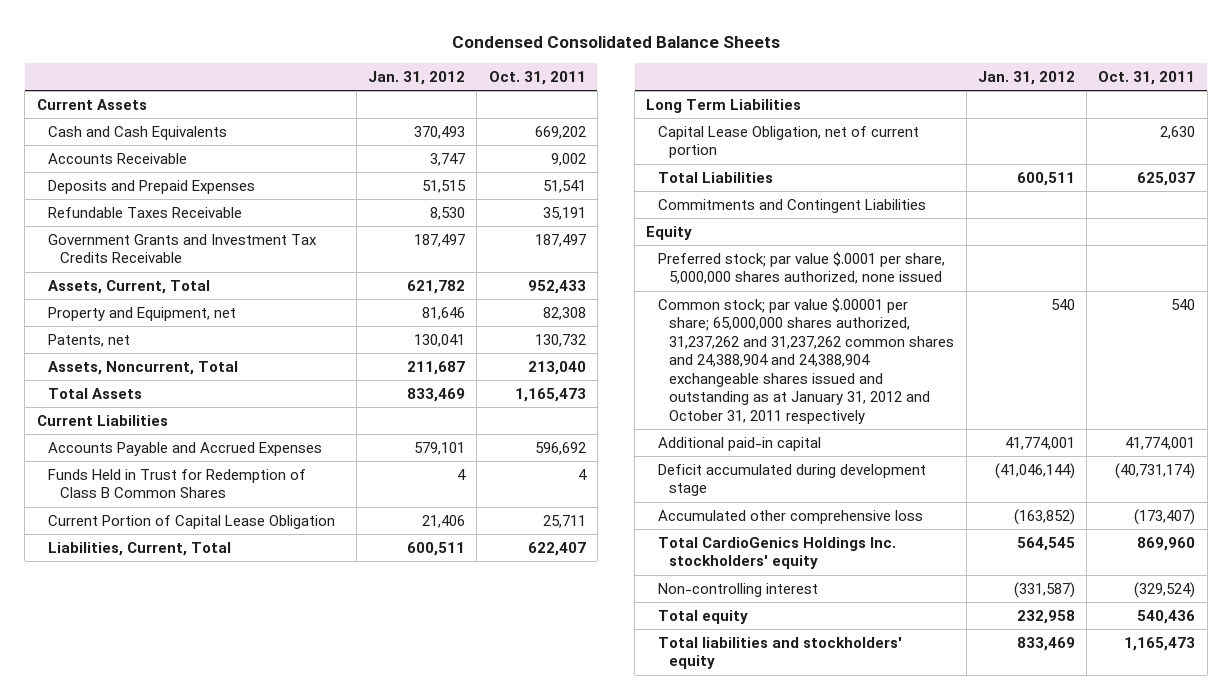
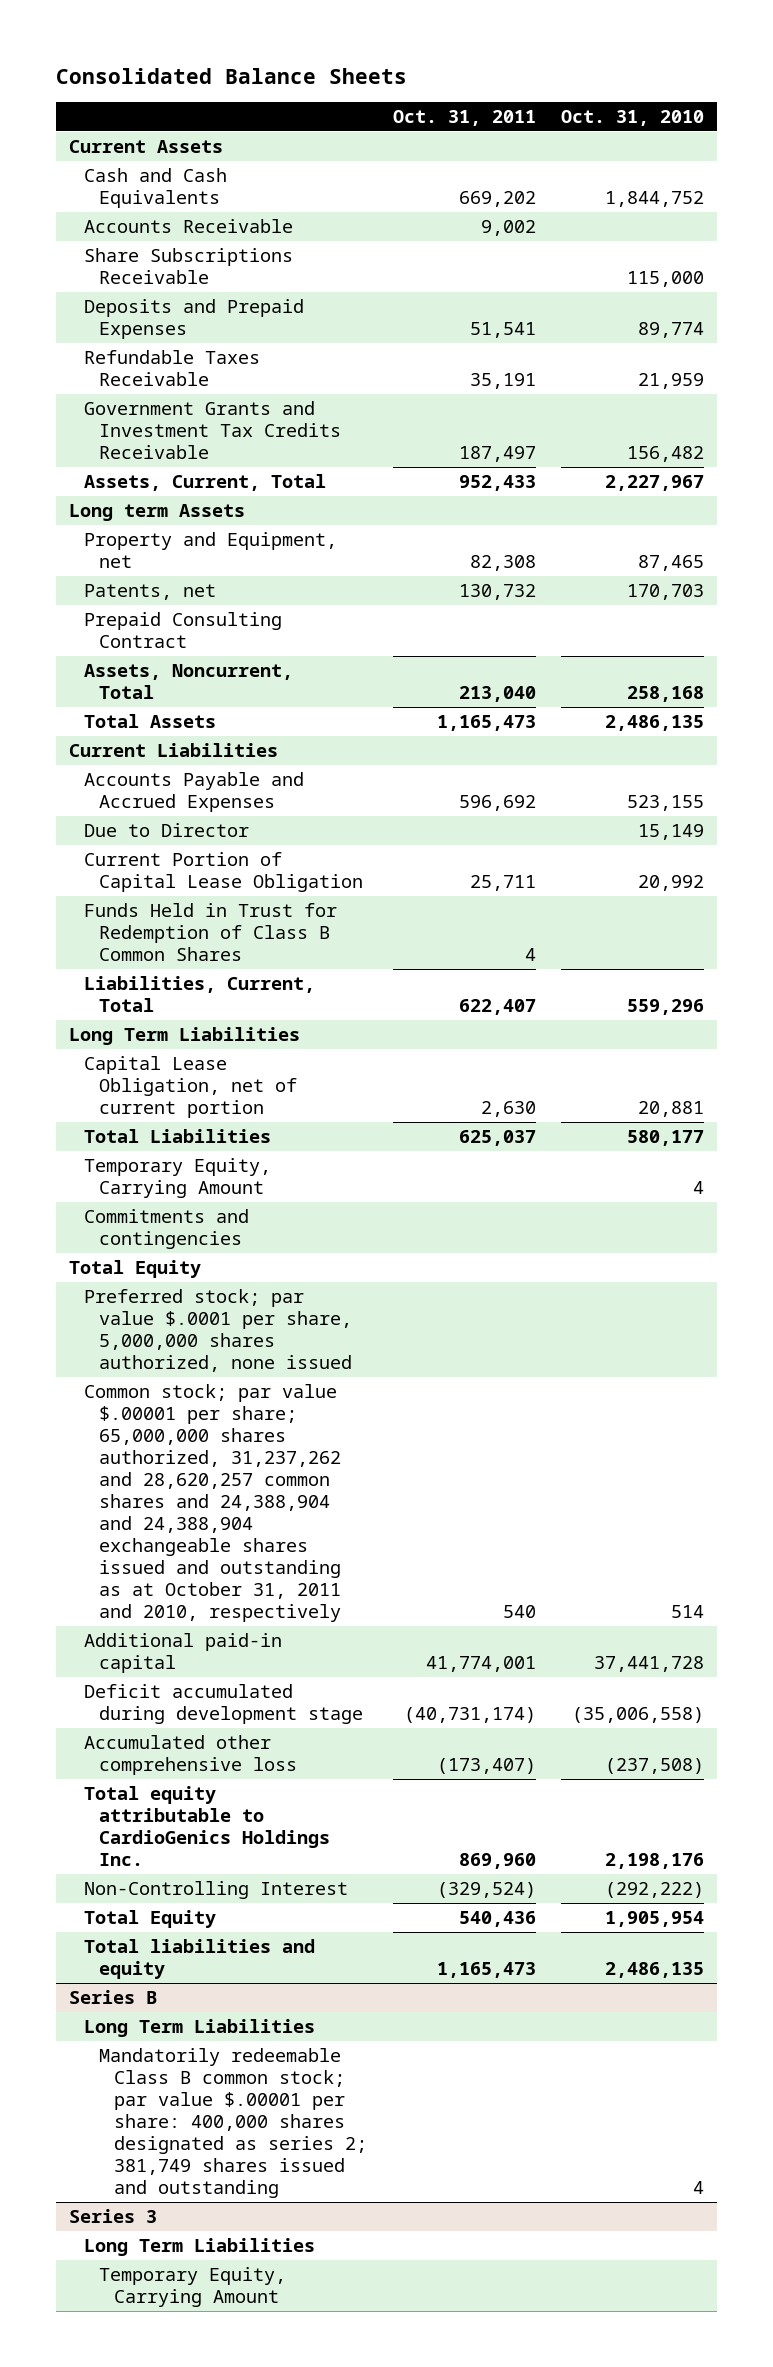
[451,35,780,48] Condensed Consolidated Balance Sheets -> [55,67,407,84] Consolidated Balance Sheets
[368,70,466,85] Jan. 31, 2012 -> none
none -> [561,110,705,127] Oct. 31, 2010
none -> [83,247,293,284] Share Subscriptions Receivable
none -> [68,503,245,521] Long term Assets
none -> [83,611,282,648] Prepaid Consulting Contract
none -> [83,822,249,837] Due to Director
[48,468,307,499] Funds Held in Trust for Redemption of Class B Common Shares -> [83,902,337,961] Funds Held in Trust for Redemption of Class B Common Shares
none -> [83,1157,271,1198] Temporary Equity, Carrying Amount
[657,198,926,213] Commitments and Contingent Liabilities -> [83,1208,249,1249] Commitments and contingencies
[646,225,693,240] Equity -> [68,1259,201,1278] Total Equity
[657,297,955,424] Common stock; par value $.00001 per share; 65,000,000 shares authorized, 31,237,262 and 31,237,262 common shares and 24,388,904 and 24,388,904 exchangeable shares issued and outstanding as at January 31, 2012 and October 31, 2011 respectively -> [83,1383,341,1622] Common stock; par value $.00001 per share; 65,000,000 shares authorized, 31,237,262 and 28,620,257 common shares and 24,388,904 and 24,388,904 exchangeable shares issued and outstanding as at October 31, 2011 and 2010, respectively
[657,536,896,570] Total CardioGenics Holdings Inc. stockholders' equity -> [83,1785,330,1866] Total equity attributable to CardioGenics Holdings Inc.
[657,582,818,597] Non-controlling interest -> [83,1880,348,1899] Non-Controlling Interest
[657,609,748,624] Total equity -> [83,1909,216,1928] Total Equity
[657,636,902,670] Total liabilities and stockholders' equity -> [83,1938,315,1979] Total liabilities and equity
none -> [68,1989,157,2004] Series B
none -> [83,2018,315,2037] Long Term Liabilities
none -> [98,2047,367,2198] Mandatorily redeemable Class B common stock; par value $.00001 per share: 400,000 shares designated as series 2; 381,749 shares issued and outstanding
none -> [68,2208,157,2223] Series 3
none -> [83,2237,315,2256] Long Term Liabilities
none -> [98,2266,286,2307] Temporary Equity, Carrying Amount

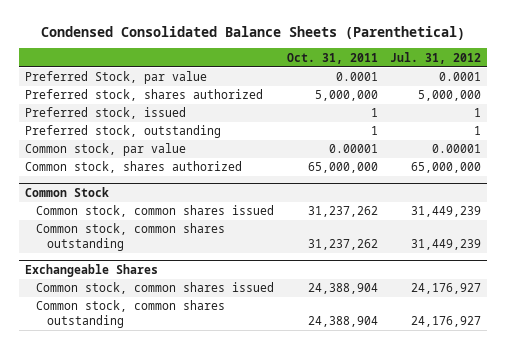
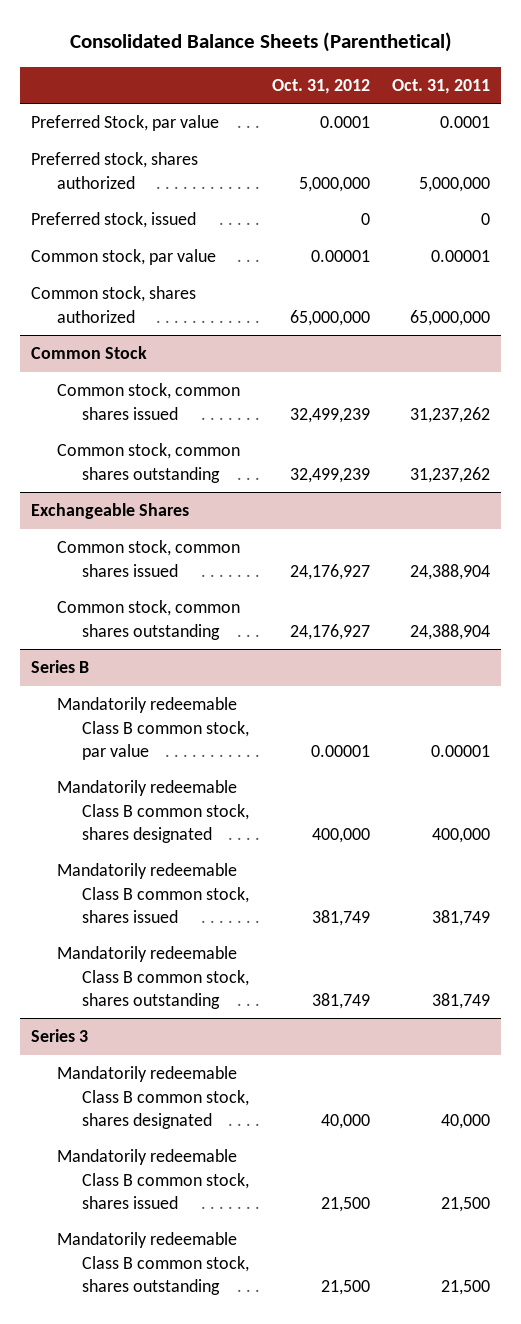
[41,25,466,40] Condensed Consolidated Balance Sheets (Parenthetical) -> [69,32,452,53] Consolidated Balance Sheets (Parenthetical)
[390,51,482,64] Jul. 31, 2012 -> none
none -> [271,78,370,94] Oct. 31, 2012
[24,125,221,139] Preferred stock, outstanding -> none
[370,108,378,118] 1 -> [481,213,491,226] 0
none -> [31,660,90,674] Series B
none -> [56,697,250,760] Mandatorily redeemable Class B common stock, par value
none -> [56,780,250,843] Mandatorily redeemable Class B common stock, shares designated
none -> [56,863,250,923] Mandatorily redeemable Class B common stock, shares issued
none -> [56,946,250,1009] Mandatorily redeemable Class B common stock, shares outstanding
none -> [31,1029,89,1043] Series 3
none -> [56,1066,250,1129] Mandatorily redeemable Class B common stock, shares designated
none -> [56,1149,250,1209] Mandatorily redeemable Class B common stock, shares issued
none -> [56,1232,250,1295] Mandatorily redeemable Class B common stock, shares outstanding

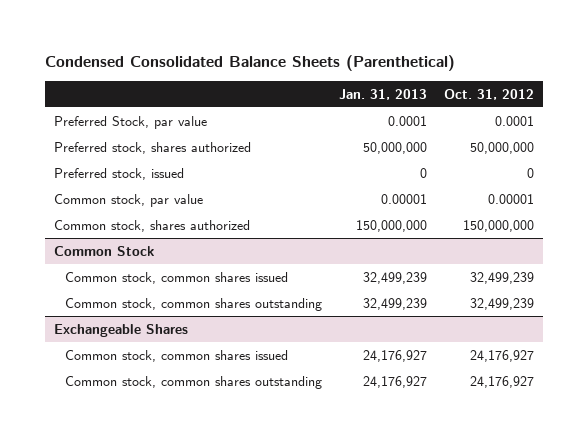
[69,32,452,53] Consolidated Balance Sheets (Parenthetical) -> [45,55,456,72] Condensed Consolidated Balance Sheets (Parenthetical)
[392,78,491,94] Oct. 31, 2011 -> none
none -> [338,88,427,100] Jan. 31, 2013
[298,176,370,192] 5,000,000 -> [470,141,535,154] 50,000,000
[289,309,370,326] 65,000,000 -> [463,219,535,232] 150,000,000
[31,660,90,674] Series B -> none
[56,697,250,760] Mandatorily redeemable Class B common stock, par value -> none
[56,780,250,843] Mandatorily redeemable Class B common stock, shares designated -> none
[56,863,250,923] Mandatorily redeemable Class B common stock, shares issued -> none
[56,946,250,1009] Mandatorily redeemable Class B common stock, shares outstanding -> none
[31,1029,89,1043] Series 3 -> none
[56,1066,250,1129] Mandatorily redeemable Class B common stock, shares designated -> none
[56,1149,250,1209] Mandatorily redeemable Class B common stock, shares issued -> none
[56,1232,250,1295] Mandatorily redeemable Class B common stock, shares outstanding -> none

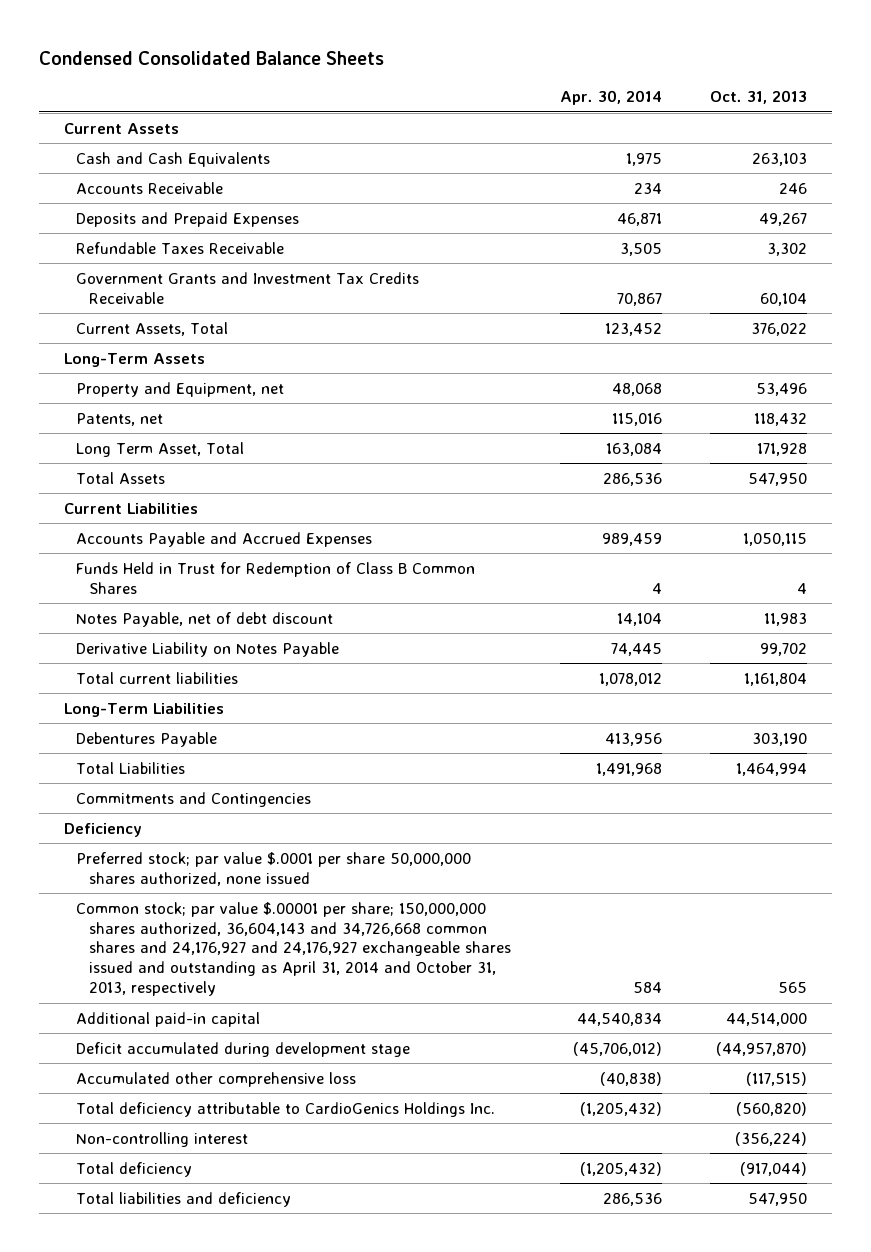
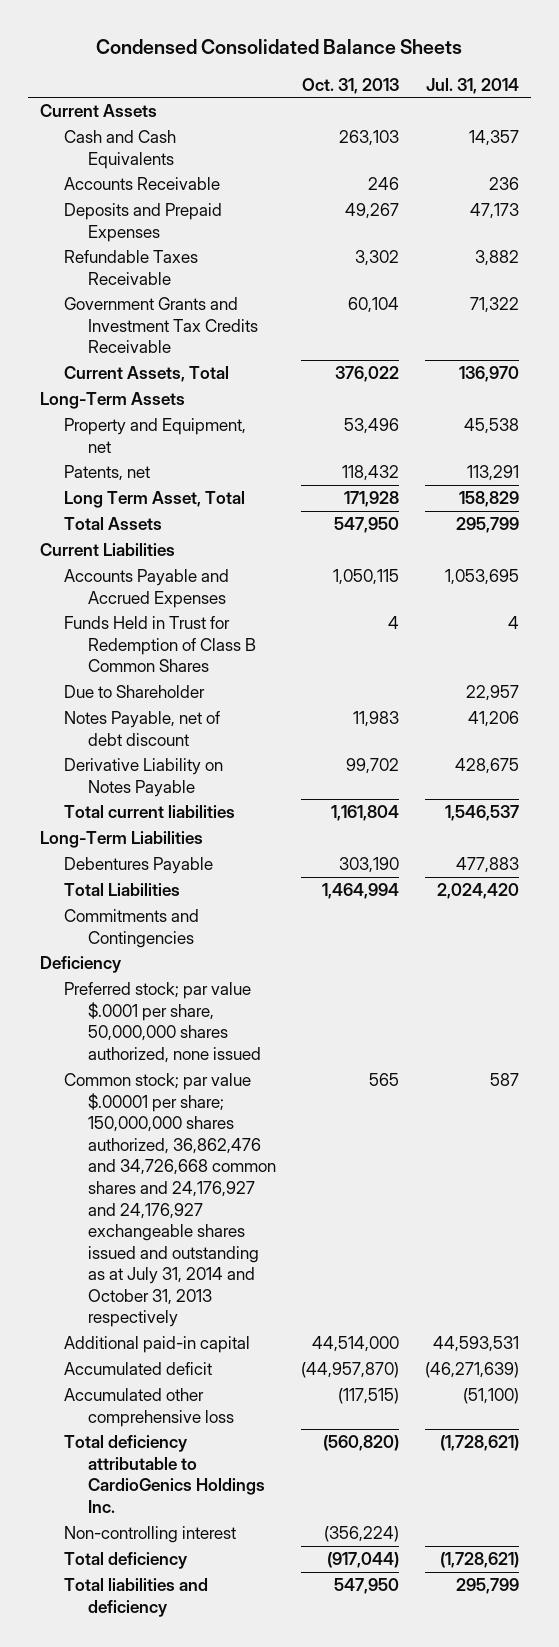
[559,89,662,105] Apr. 30, 2014 -> none
none -> [425,77,519,94] Jul. 31, 2014
none -> [64,685,206,699] Due to Shareholder
[76,851,472,886] Preferred stock; par value $.0001 per share 50,000,000 shares authorized, none issued -> [64,982,262,1063] Preferred stock; par value $.0001 per share, 50,000,000 shares authorized, none issued
[76,901,511,997] Common stock; par value $.00001 per share; 150,000,000 shares authorized, 36,604,143 and 34,726,668 common shares and 24,176,927 and 24,176,927 exchangeable shares issued and outstanding as April 31, 2014 and October 31, 2013, respectively -> [64,1073,277,1328] Common stock; par value $.00001 per share; 150,000,000 shares authorized, 36,862,476 and 34,726,668 common shares and 24,176,927 and 24,176,927 exchangeable shares issued and outstanding as at July 31, 2014 and October 31, 2013 respectively
[76,1041,411,1057] Deficit accumulated during development stage -> [64,1362,213,1376] Accumulated deficit

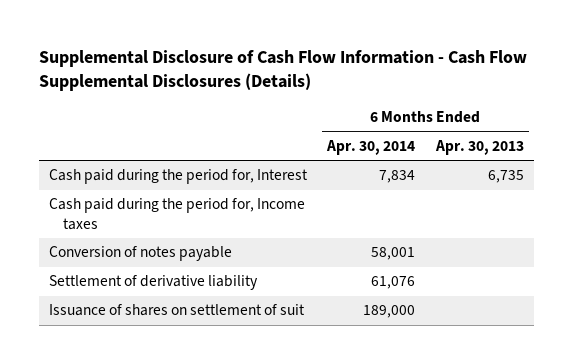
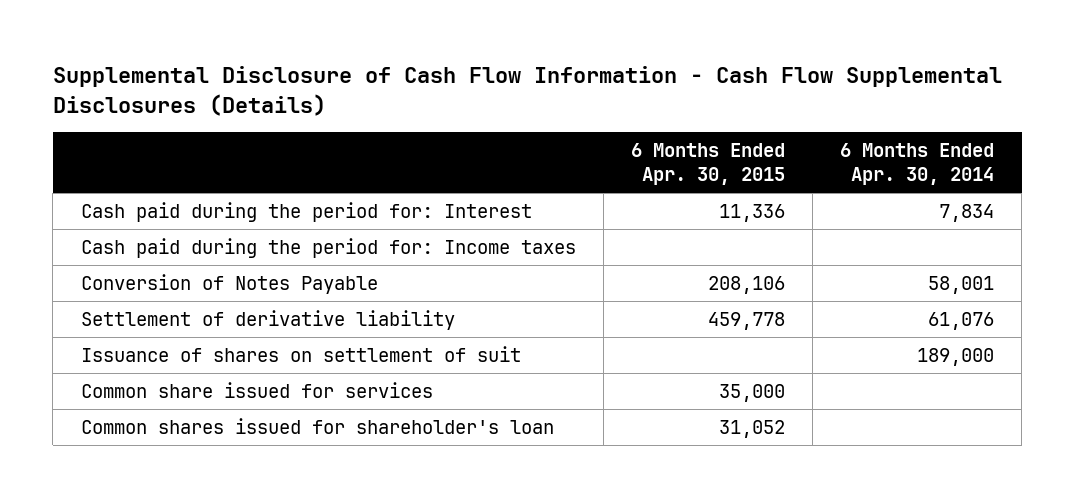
[434,139,524,155] Apr. 30, 2013 -> none
none -> [630,142,785,186] 6 Months Ended Apr. 30, 2015
[48,169,308,185] Cash paid during the period for, Interest -> [80,202,532,223] Cash paid during the period for: Interest
[48,198,305,231] Cash paid during the period for, Income taxes -> [80,238,576,259] Cash paid during the period for: Income taxes
[48,246,232,262] Conversion of notes payable -> [80,274,378,295] Conversion of Notes Payable
none -> [80,382,433,399] Common share issued for services
none -> [80,418,554,435] Common shares issued for shareholder's loan

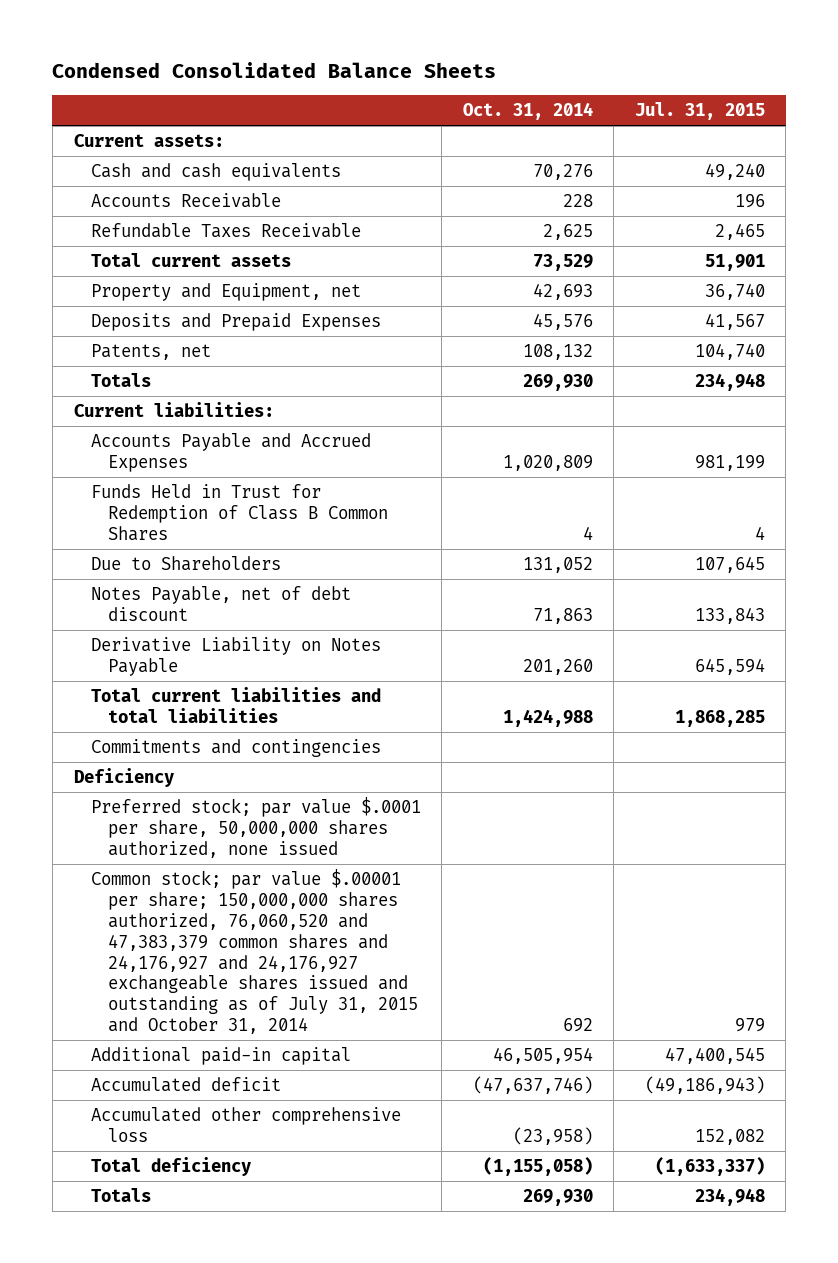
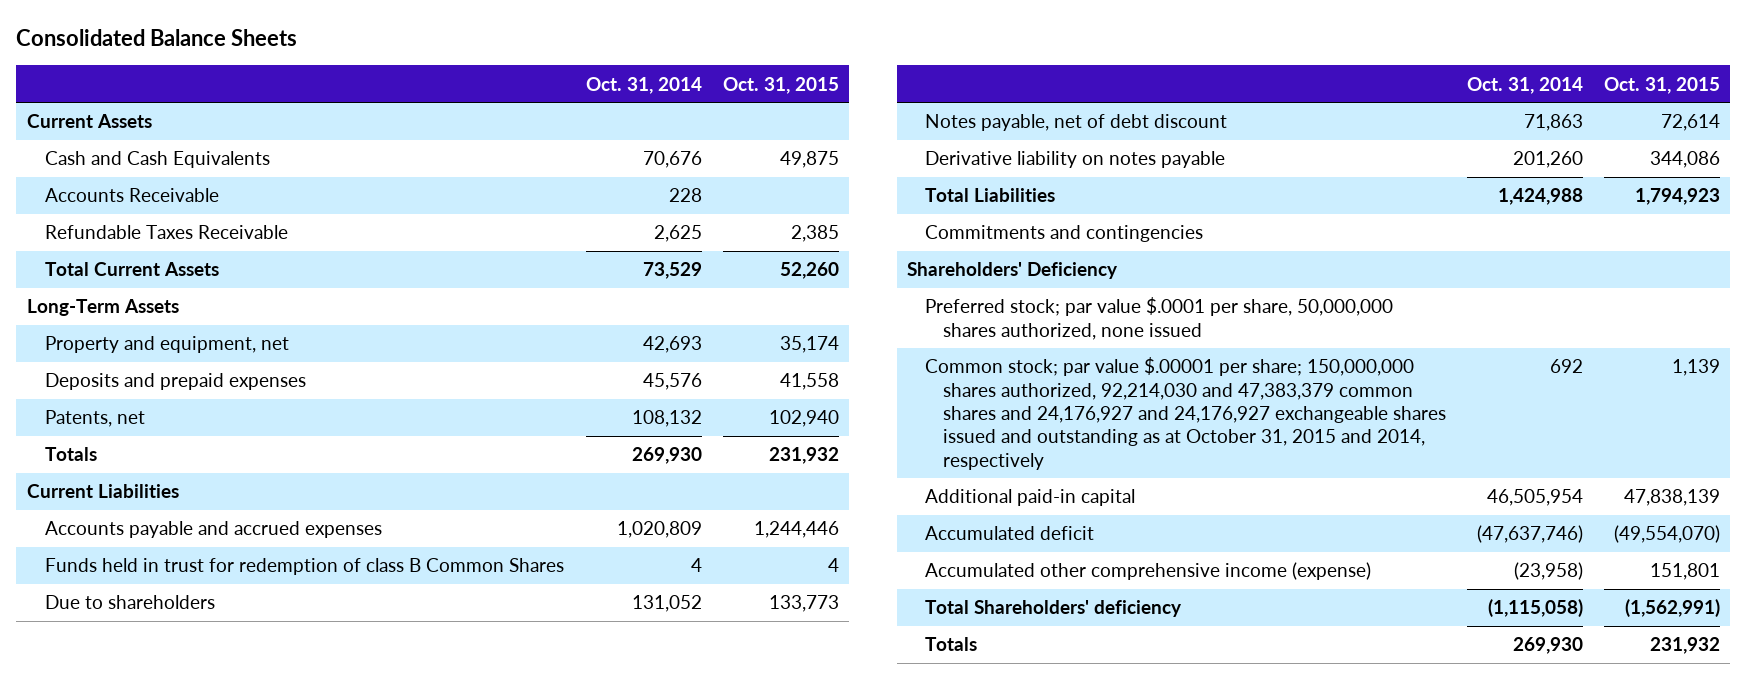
[52,62,497,79] Condensed Consolidated Balance Sheets -> [16,29,298,47] Consolidated Balance Sheets
[634,102,765,121] Jul. 31, 2015 -> none
none -> [722,76,839,94] Oct. 31, 2015
[73,133,224,147] Current assets: -> [26,114,152,129] Current Assets
[90,162,341,181] Cash and cash equivalents -> [44,151,270,169] Cash and Cash Equivalents
[532,163,593,180] 70,276 -> [643,151,703,169] 70,676
[90,252,291,267] Total current assets -> [44,262,219,277] Total Current Assets
none -> [26,299,179,317] Long-Term Assets
[90,282,361,301] Property and Equipment, net -> [44,336,289,354] Property and equipment, net
[90,312,381,331] Deposits and Prepaid Expenses -> [44,373,306,391] Deposits and prepaid expenses
[73,401,274,417] Current liabilities: -> [26,484,179,499] Current Liabilities
[90,432,371,472] Accounts Payable and Accrued Expenses -> [44,521,382,539] Accounts payable and accrued expenses
[90,483,388,541] Funds Held in Trust for Redemption of Class B Common Shares -> [44,558,564,576] Funds held in trust for redemption of class B Common Shares
[90,555,281,571] Due to Shareholders -> [44,595,215,610] Due to shareholders
[90,585,351,621] Notes Payable, net of debt discount -> [925,114,1228,132] Notes payable, net of debt discount
[90,636,381,676] Derivative Liability on Notes Payable -> [925,151,1226,169] Derivative liability on notes payable
[90,686,381,723] Total current liabilities and total liabilities -> [925,188,1056,203] Total Liabilities
[73,767,174,787] Deficiency -> [907,262,1119,280] Shareholders' Deficiency
[90,868,418,1035] Common stock; par value $.00001 per share; 150,000,000 shares authorized, 76,060,520 and 47,383,379 common shares and 24,176,927 and 24,176,927 exchangeable shares issued and outstanding as of July 31, 2015 and October 31, 2014 -> [925,357,1447,470] Common stock; par value $.00001 per share; 150,000,000 shares authorized, 92,214,030 and 47,383,379 common shares and 24,176,927 and 24,176,927 exchangeable shares issued and outstanding as at October 31, 2015 and 2014, respectively
[90,1106,401,1142] Accumulated other comprehensive loss -> [925,562,1372,581] Accumulated other comprehensive income (expense)
[90,1156,251,1176] Total deficiency -> [925,600,1183,618] Total Shareholders' deficiency
[482,1156,593,1176] (1,155,058) -> [1487,599,1583,618] (1,115,058)

